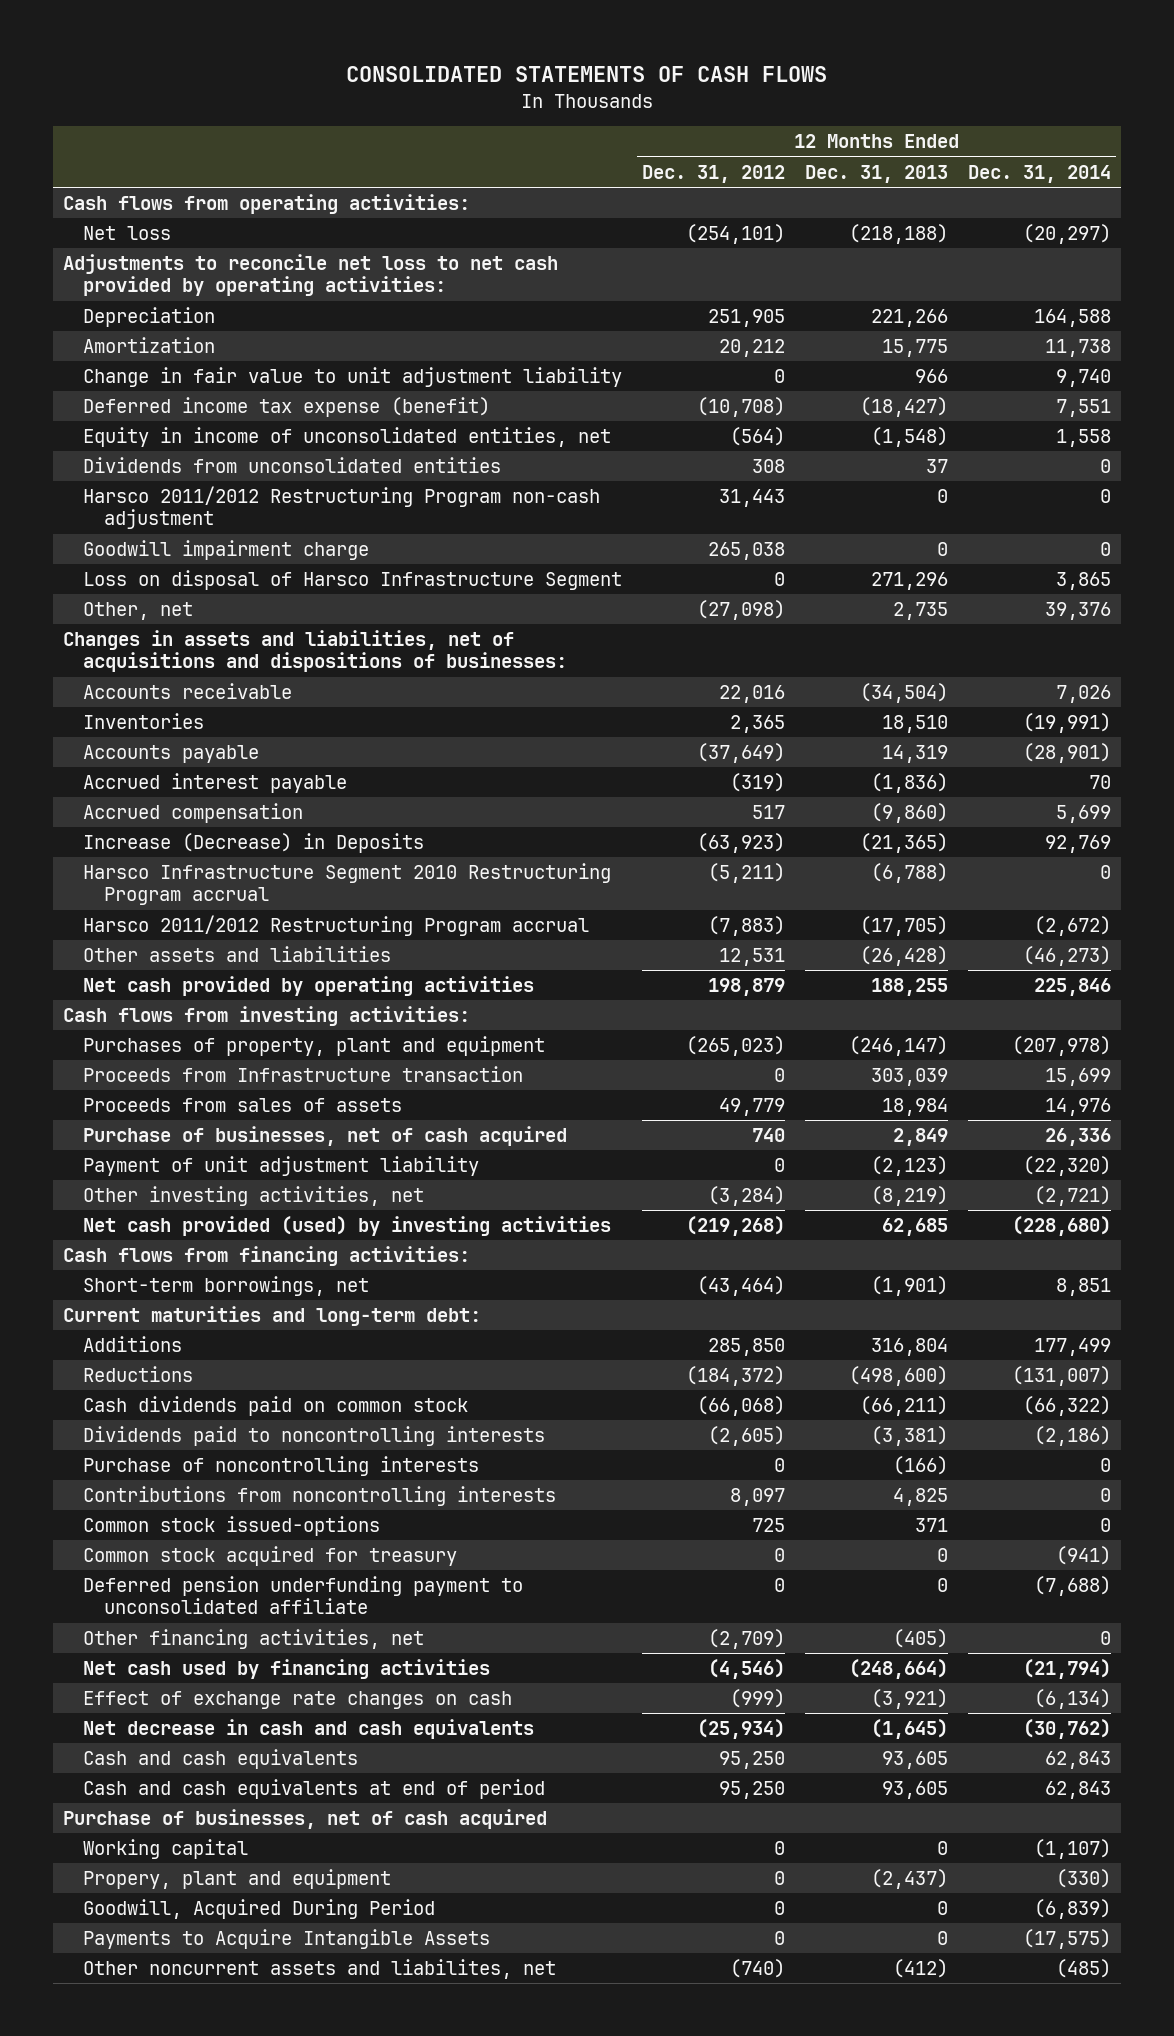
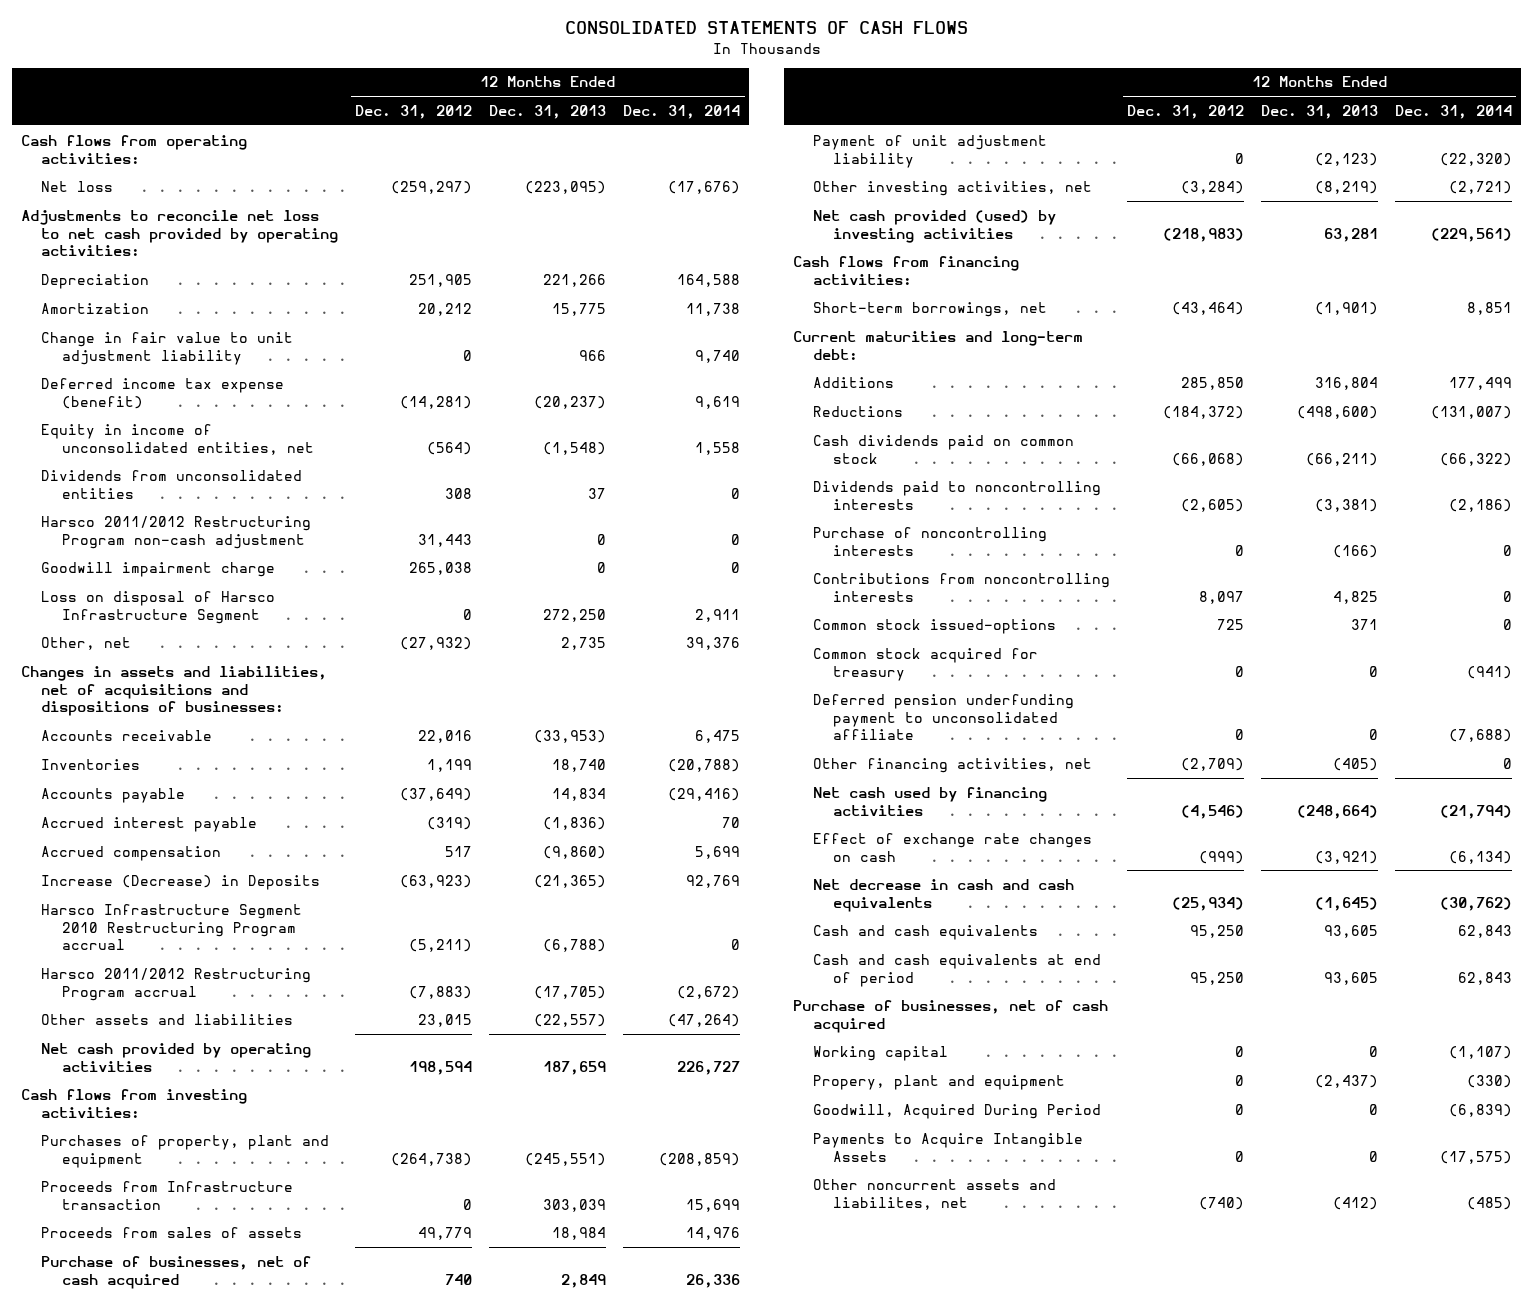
[686,224,786,245] (254,101) -> [391,180,473,194] (259,297)
[849,224,949,245] (218,188) -> [525,180,607,194] (223,095)
[1022,224,1111,245] (20,297) -> [668,180,741,194] (17,676)
[697,397,786,418] (10,708) -> [400,395,473,409] (14,281)
[860,397,949,418] (18,427) -> [534,395,607,409] (20,237)
[1055,399,1111,418] 7,551 -> [695,395,741,409] 9,619
[871,572,949,591] 271,296 -> [543,608,607,622] 272,250
[1055,572,1111,591] 3,865 -> [695,608,741,622] 2,911
[697,600,786,621] (27,098) -> [400,636,473,650] (27,932)
[860,683,949,704] (34,504) -> [534,729,607,743] (33,953)
[1055,685,1111,704] 7,026 -> [695,729,741,743] 6,475
[730,715,786,734] 2,365 -> [427,758,473,772] 1,199
[882,715,949,734] 18,510 -> [552,758,607,772] 18,740
[1022,713,1111,734] (19,991) -> [668,758,741,772] (20,788)
[882,745,949,764] 14,319 -> [552,787,607,801] 14,834
[1022,743,1111,764] (28,901) -> [668,787,741,801] (29,416)
[719,948,786,967] 12,531 -> [418,1013,473,1027] 23,015
[860,946,949,967] (26,428) -> [534,1013,607,1027] (22,557)
[1022,946,1111,967] (46,273) -> [668,1013,741,1027] (47,264)
[708,978,786,997] 198,879 -> [409,1060,473,1075] 198,594
[871,978,949,997] 188,255 -> [543,1060,607,1075] 187,659
[1033,978,1111,997] 225,846 -> [677,1060,741,1075] 226,727
[686,1036,786,1057] (265,023) -> [391,1152,473,1166] (264,738)
[849,1036,949,1057] (246,147) -> [525,1152,607,1166] (245,551)
[1011,1036,1111,1057] (207,978) -> [659,1152,741,1166] (208,859)
[686,1216,786,1237] (219,268) -> [1163,227,1245,242] (218,983)
[882,1218,949,1237] 62,685 -> [1324,227,1379,242] 63,281
[1011,1216,1111,1237] (228,680) -> [1431,227,1513,242] (229,561)

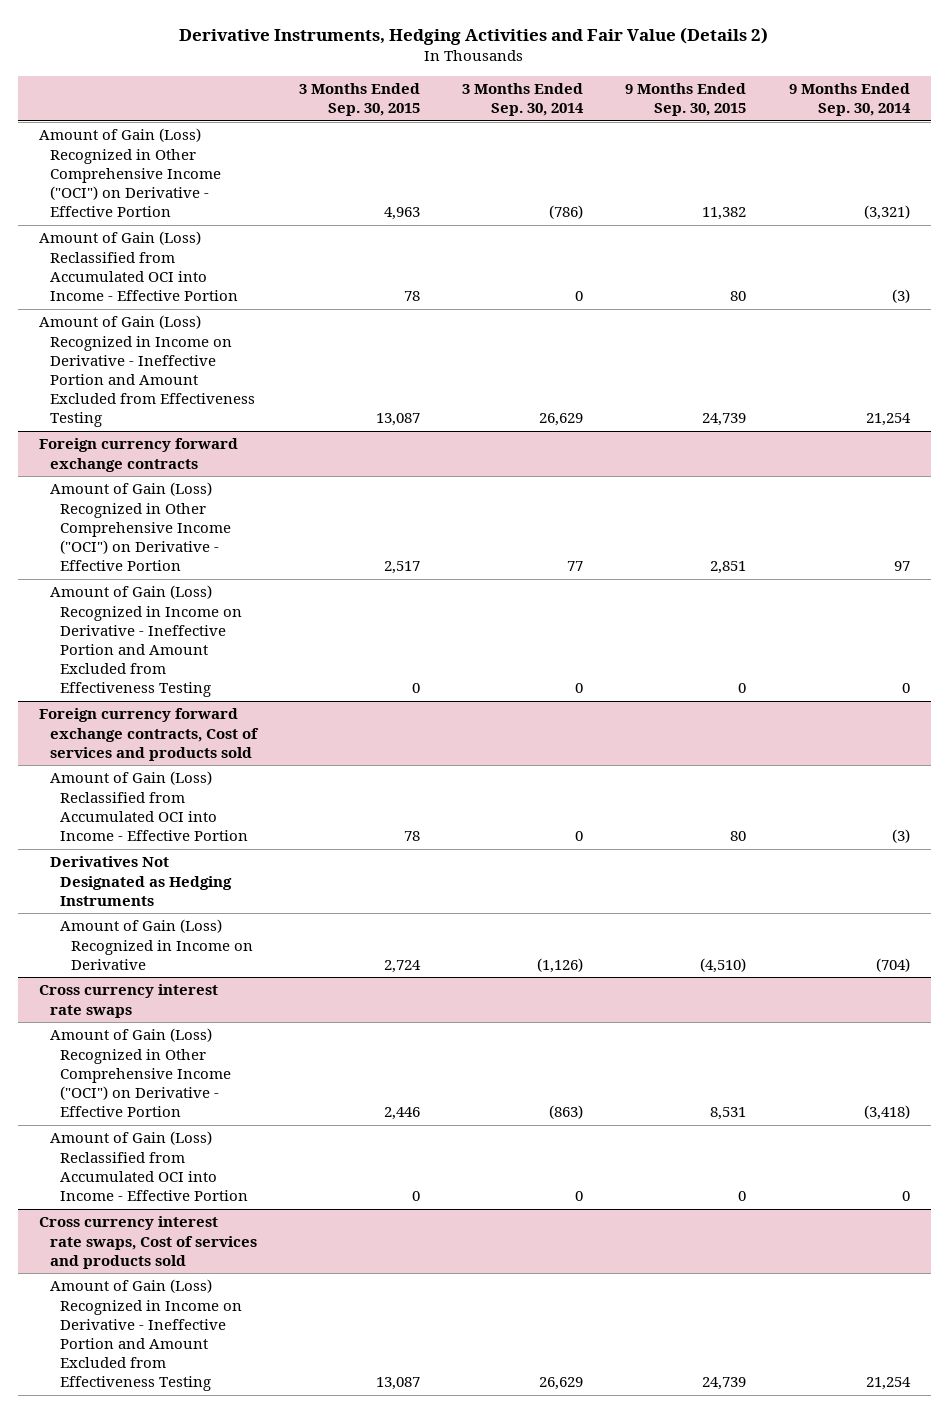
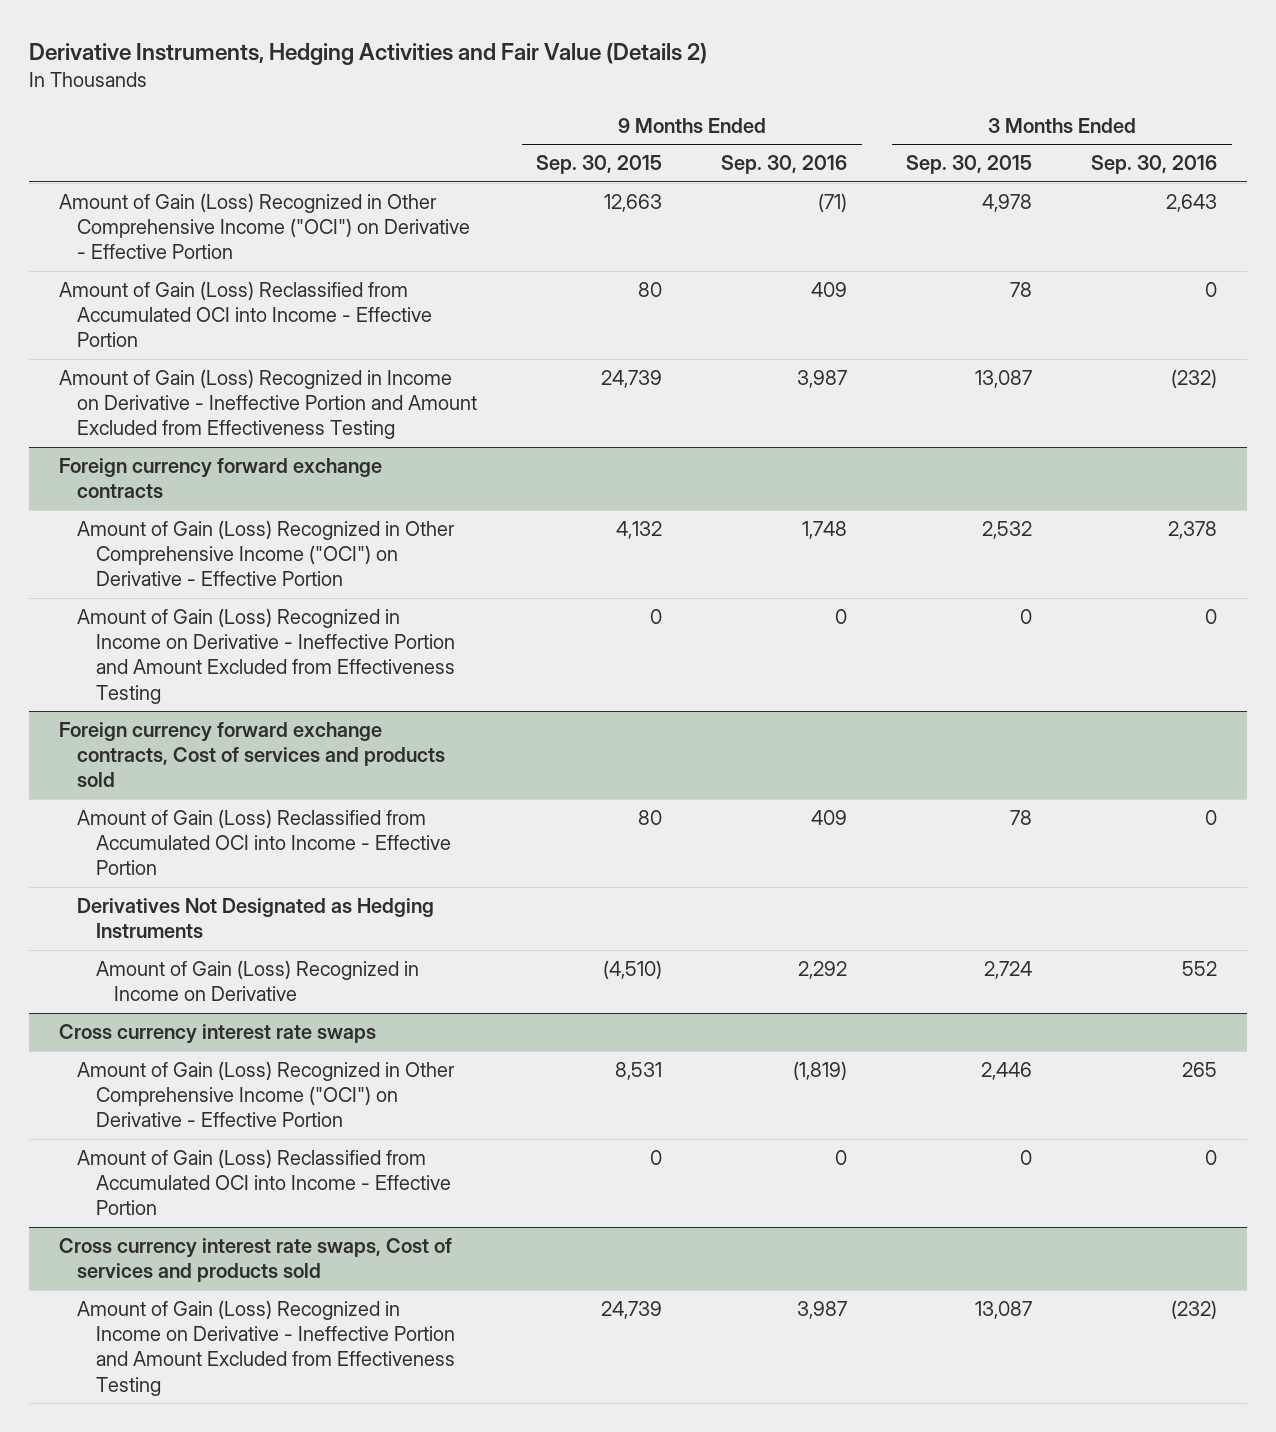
[462,83,585,117] 3 Months Ended Sep. 30, 2014 -> none
[788,83,911,117] 9 Months Ended Sep. 30, 2014 -> none
none -> [721,155,848,175] Sep. 30, 2016
none -> [1091,155,1218,175] Sep. 30, 2016
[383,207,420,221] 4,963 -> [982,194,1033,213] 4,978
[702,207,747,221] 11,382 -> [604,194,663,213] 12,663
[383,561,420,575] 2,517 -> [982,521,1033,540] 2,532
[710,561,747,575] 2,851 -> [616,521,663,540] 4,132

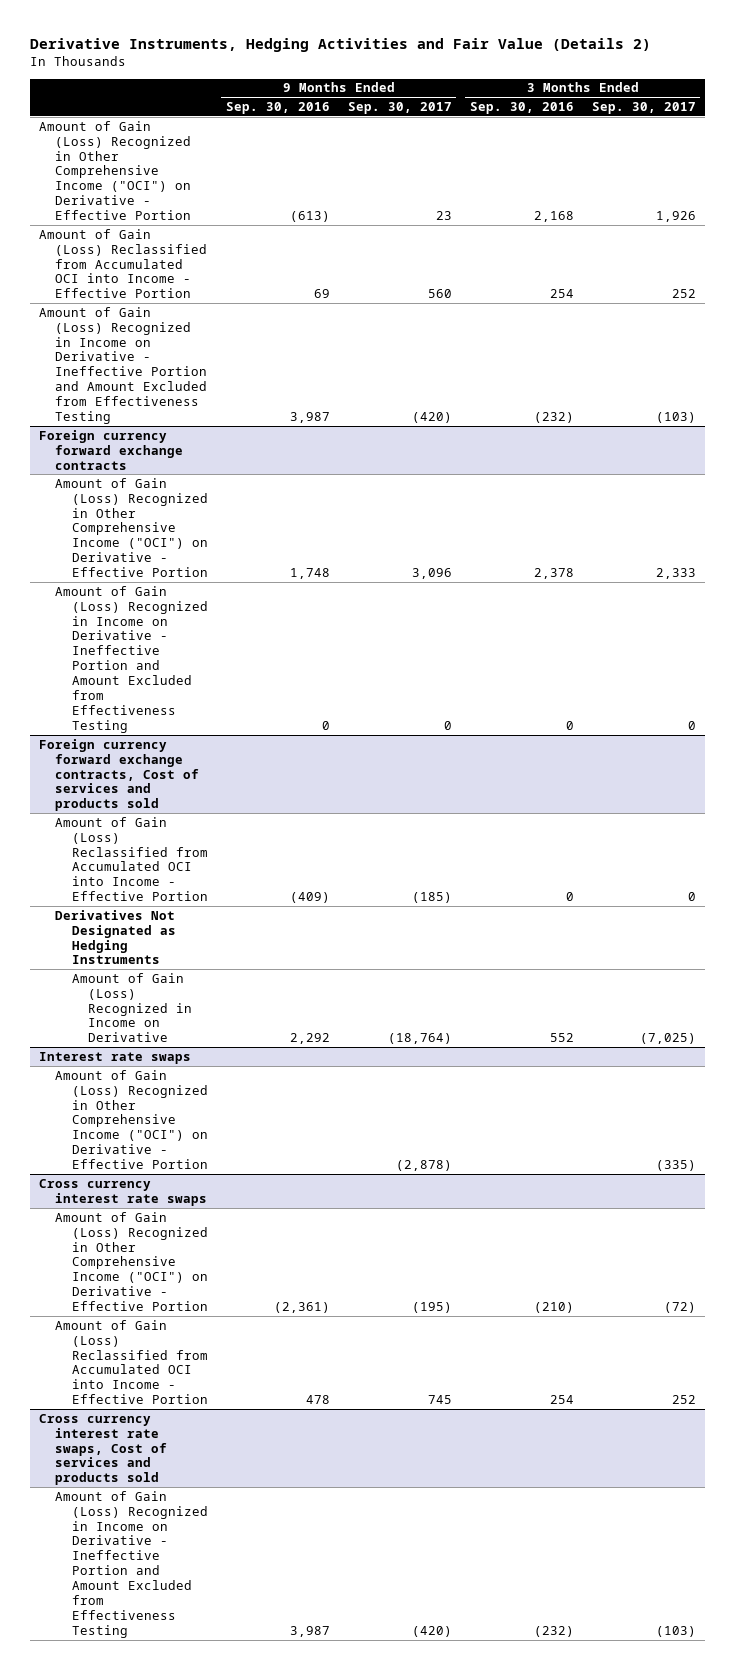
[536,155,663,175] Sep. 30, 2015 -> none
[906,155,1033,175] Sep. 30, 2015 -> none
none -> [347,102,452,115] Sep. 30, 2017
none -> [591,102,696,115] Sep. 30, 2017
[818,193,848,213] (71) -> [289,211,330,223] (613)
[1166,194,1218,213] 2,643 -> [533,211,574,223] 2,168
[811,282,848,298] 409 -> [313,289,330,299] 69
[1205,282,1218,298] 0 -> [549,289,574,299] 254
[811,810,848,826] 409 -> [289,892,330,904] (409)
none -> [38,1051,191,1064] Interest rate swaps
none -> [55,1069,208,1170] Amount of Gain (Loss) Recognized in Other Comprehensive Income ("OCI") on Derivative - Effective Portion
[793,1061,848,1081] (1,819) -> [273,1302,330,1314] (2,361)
[1182,1062,1218,1078] 265 -> [533,1302,574,1314] (210)
[835,1150,848,1166] 0 -> [305,1395,330,1405] 478
[1205,1150,1218,1166] 0 -> [549,1395,574,1405] 254

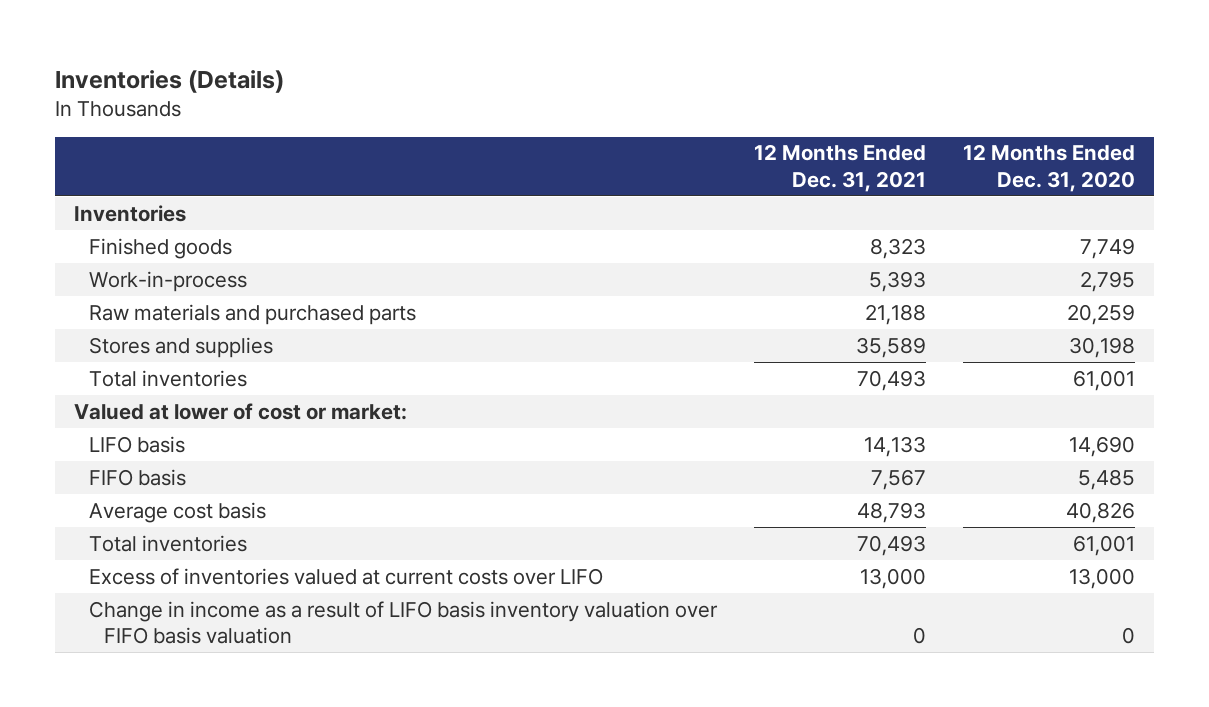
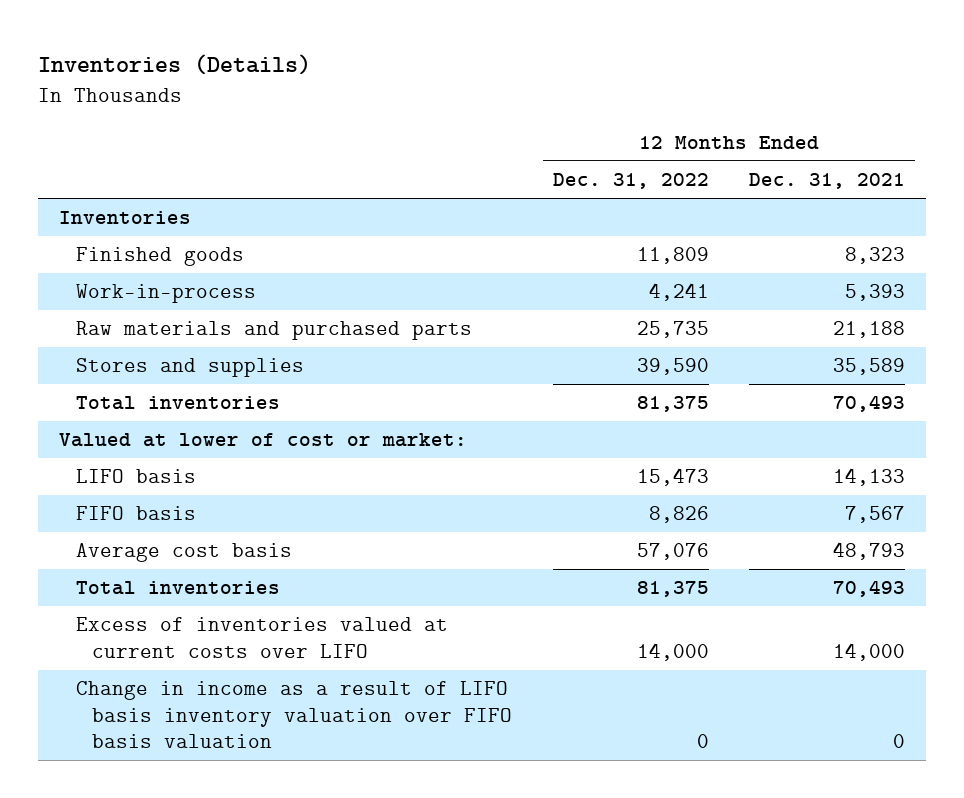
[963,144,1136,192] 12 Months Ended Dec. 31, 2020 -> none
none -> [552,173,709,190] Dec. 31, 2022
[860,567,927,589] 13,000 -> [833,642,906,661] 14,000

